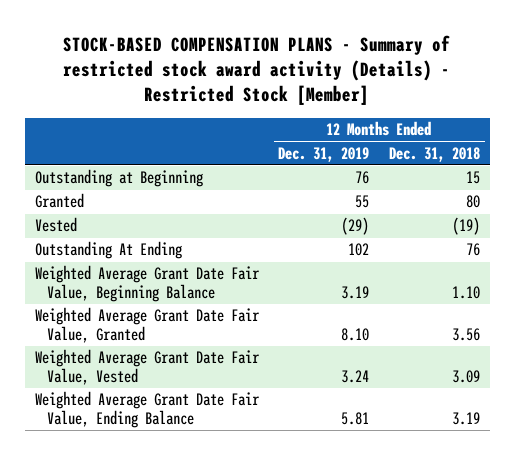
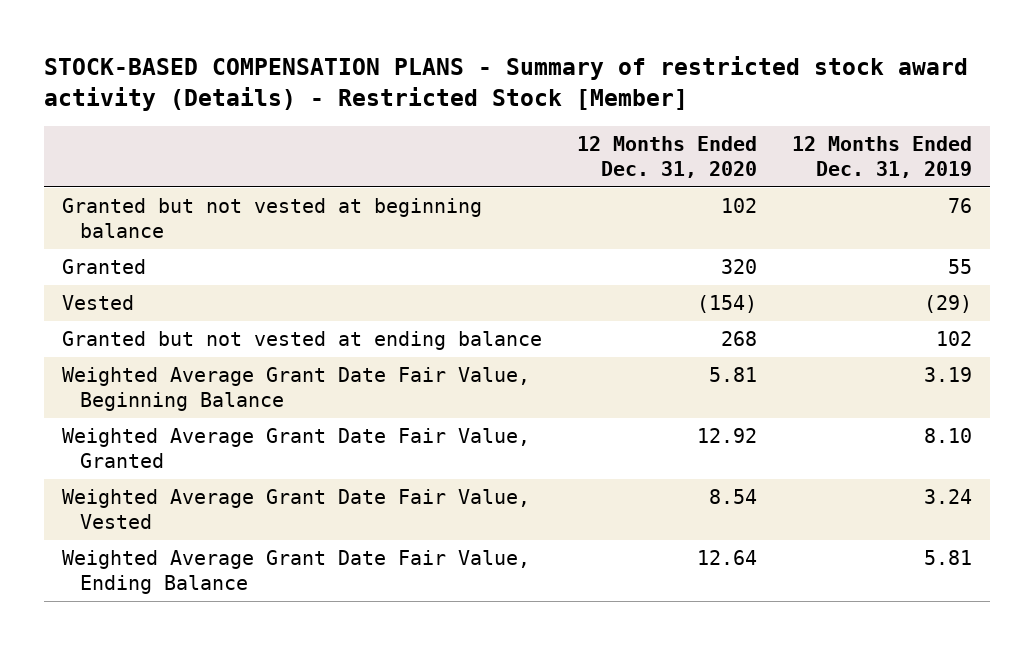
[389,146,481,162] Dec. 31, 2018 -> none
none -> [577,136,758,178] 12 Months Ended Dec. 31, 2020
[34,169,203,188] Outstanding at Beginning -> [61,198,482,239] Granted but not vested at beginning balance
[34,241,182,260] Outstanding At Ending -> [61,331,542,351] Granted but not vested at ending balance

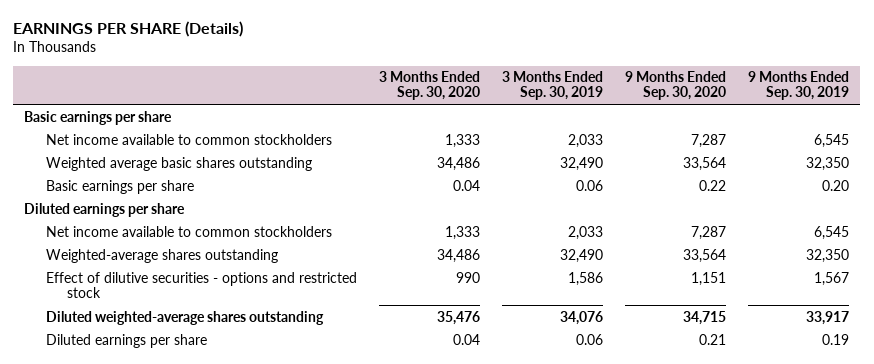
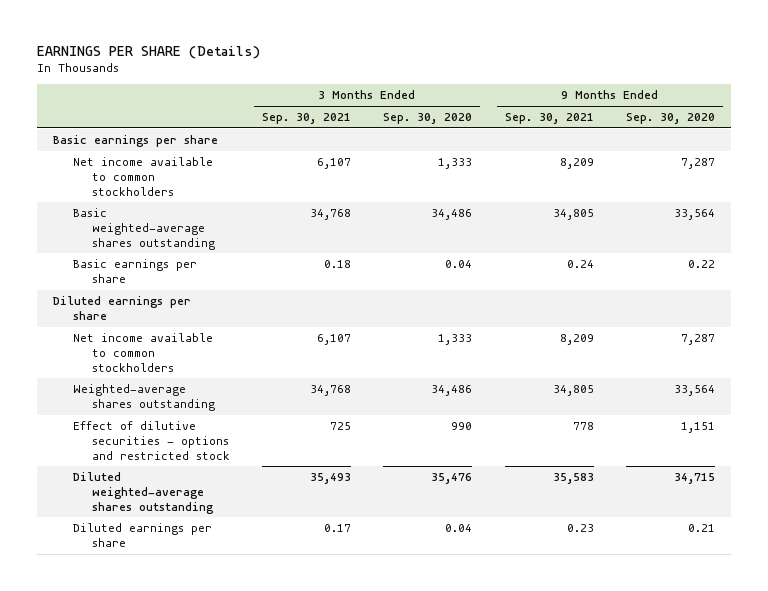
[501,71,603,101] 3 Months Ended Sep. 30, 2019 -> none
[748,71,850,101] 9 Months Ended Sep. 30, 2019 -> none
none -> [262,113,352,125] Sep. 30, 2021
none -> [504,113,594,125] Sep. 30, 2021
[45,156,312,171] Weighted average basic shares outstanding -> [72,208,215,250] Basic weighted-average shares outstanding

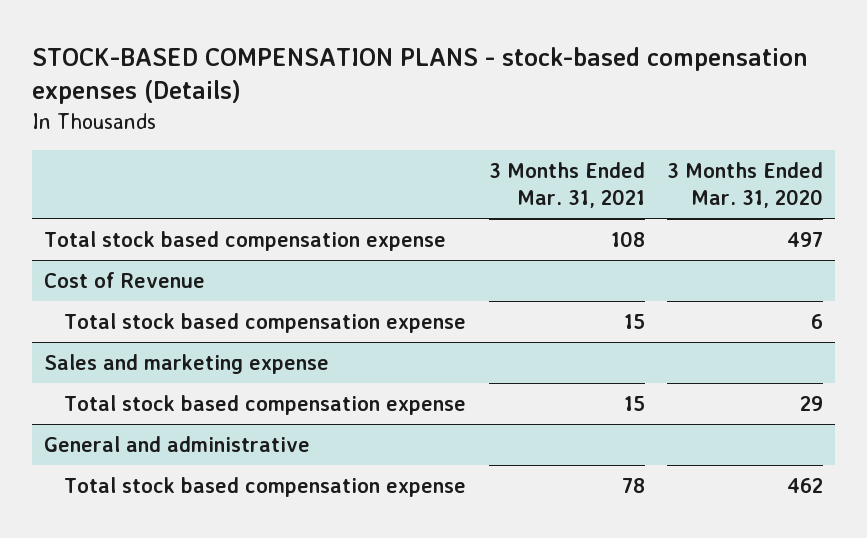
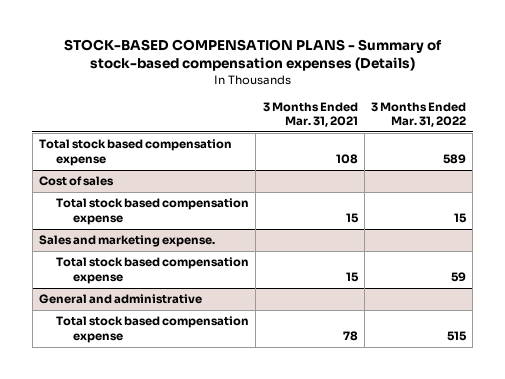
[32,46,809,105] STOCK-BASED COMPENSATION PLANS - stock-based compensation expenses (Details) -> [63,39,442,72] STOCK-BASED COMPENSATION PLANS - Summary of stock-based compensation expenses (Details)
[667,162,824,208] 3 Months Ended Mar. 31, 2020 -> none
none -> [371,101,467,127] 3 Months Ended Mar. 31, 2022
[43,271,205,288] Cost of Revenue -> [38,176,114,187] Cost of sales
[43,353,329,374] Sales and marketing expense -> [38,235,215,248] Sales and marketing expense.

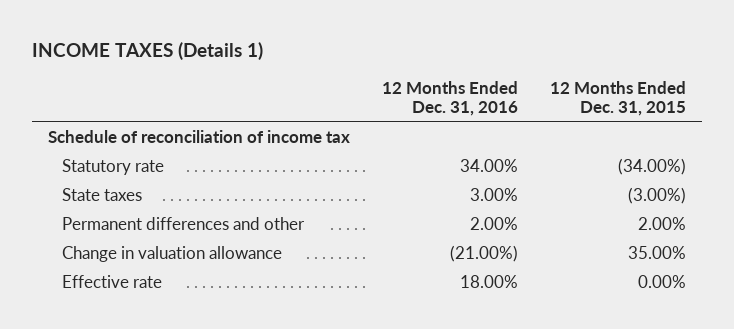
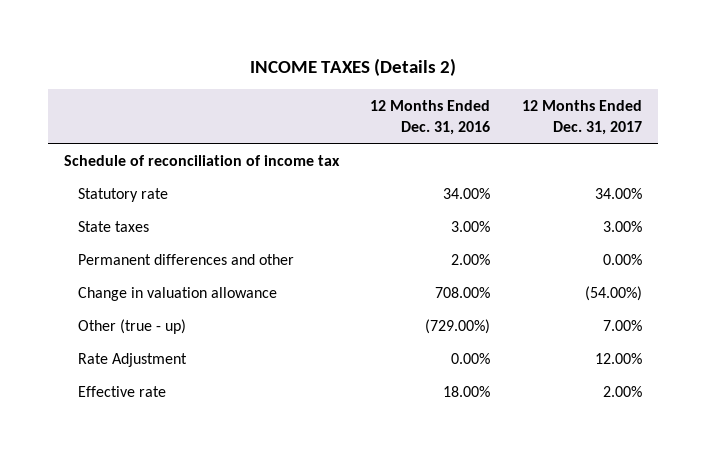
[31,42,263,61] INCOME TAXES (Details 1) -> [249,57,456,76] INCOME TAXES (Details 2)
[550,81,687,117] 12 Months Ended Dec. 31, 2015 -> none
none -> [522,100,643,136] 12 Months Ended Dec. 31, 2017
[449,245,518,263] (21.00%) -> [435,286,491,298] 708.00%
none -> [78,318,187,334] Other (true - up)
none -> [78,352,188,367] Rate Adjustment

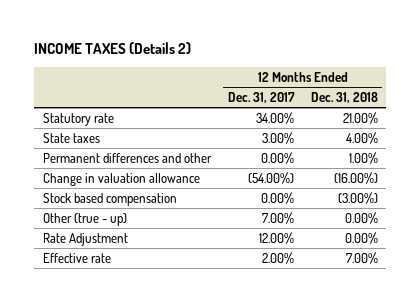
[370,100,491,136] 12 Months Ended Dec. 31, 2016 -> none
none -> [310,91,378,103] Dec. 31, 2018
[63,154,340,166] Schedule of reconciliation of income tax -> none
none -> [42,192,177,206] Stock based compensation

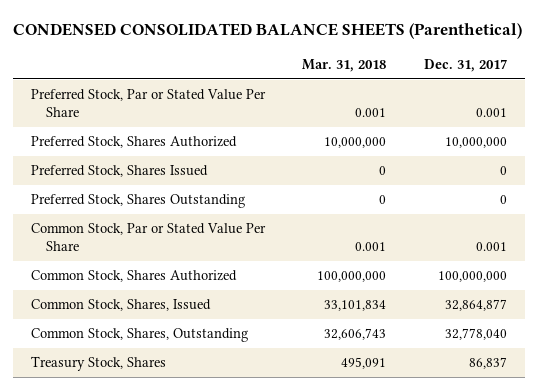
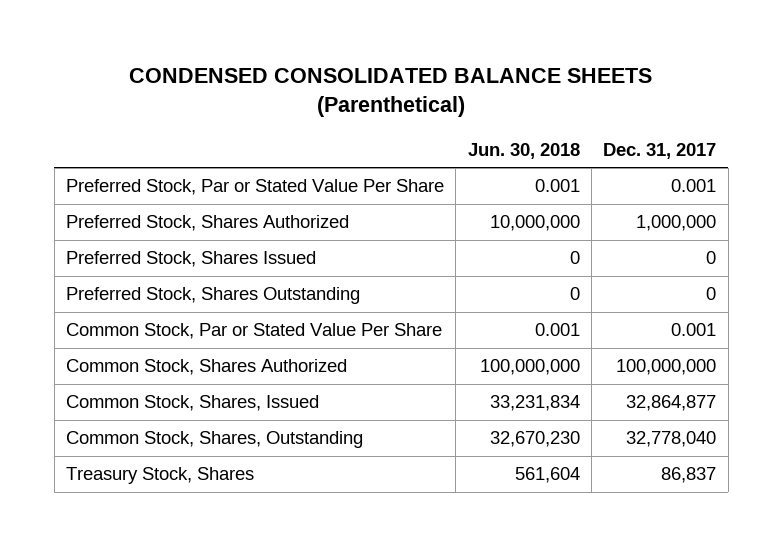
[302,59,387,73] Mar. 31, 2018 -> none
none -> [467,142,580,159] Jun. 30, 2018
[444,137,507,149] 10,000,000 -> [636,215,717,232] 1,000,000

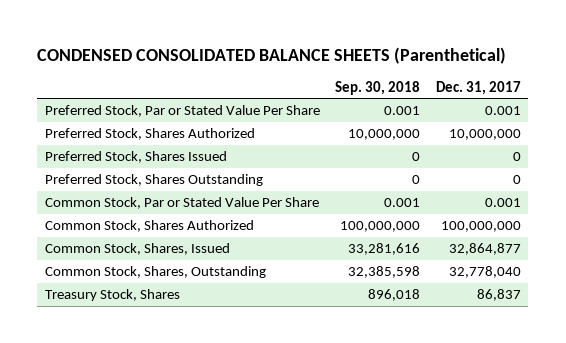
[467,142,580,159] Jun. 30, 2018 -> none
none -> [335,80,421,95] Sep. 30, 2018
[636,215,717,232] 1,000,000 -> [448,129,521,141] 10,000,000

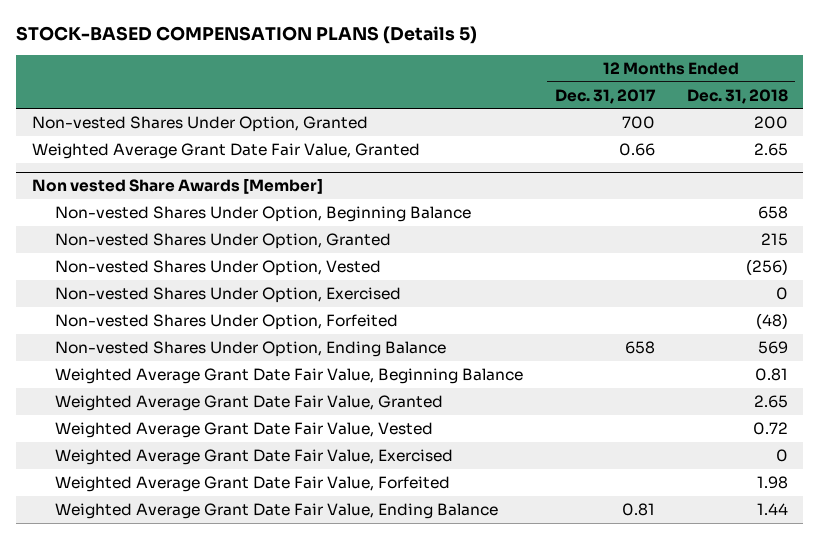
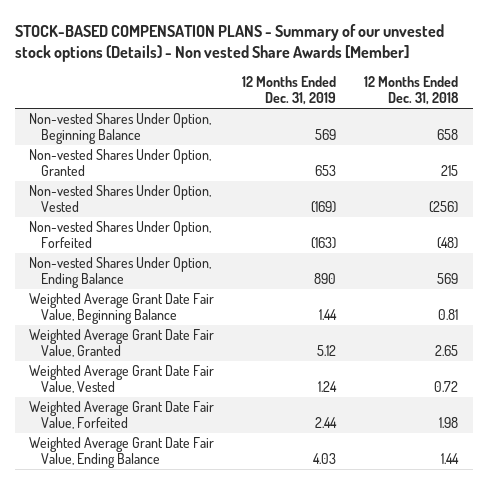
[15,25,477,44] STOCK-BASED COMPENSATION PLANS (Details 5) -> [15,23,445,63] STOCK-BASED COMPENSATION PLANS - Summary of our unvested stock options (Details) - Non vested Share Awards [Member]
[554,88,656,104] Dec. 31, 2017 -> none
none -> [242,76,337,106] 12 Months Ended Dec. 31, 2019
[31,115,368,132] Non-vested Shares Under Option, Granted -> none
[31,142,420,159] Weighted Average Grant Date Fair Value, Granted -> none
[31,178,323,195] Non vested Share Awards [Member] -> none
[55,286,402,303] Non-vested Shares Under Option, Exercised -> none
[55,448,454,465] Weighted Average Grant Date Fair Value, Exercised -> none

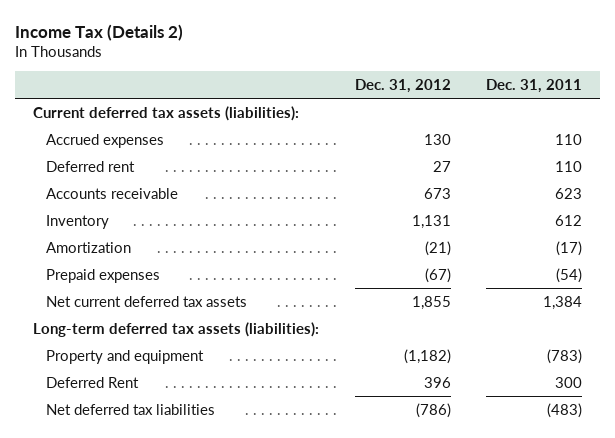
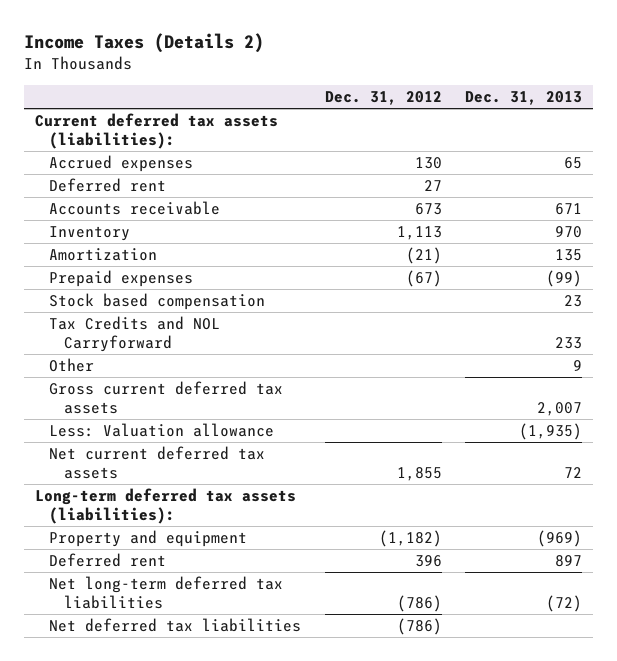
[15,23,184,41] Income Tax (Details 2) -> [23,33,264,54] Income Taxes (Details 2)
[485,79,582,94] Dec. 31, 2011 -> none
none -> [464,91,582,106] Dec. 31, 2013
[411,214,451,229] 1,131 -> [396,226,442,241] 1,113
none -> [49,293,266,311] Stock based compensation
none -> [49,316,221,353] Tax Credits and NOL Carryforward
none -> [49,358,95,373] Other
none -> [49,381,284,415] Gross current deferred tax assets
none -> [49,423,275,438] Less: Valuation allowance
[46,376,140,388] Deferred Rent -> [49,553,167,568] Deferred rent
none -> [49,576,284,610] Net long-term deferred tax liabilities

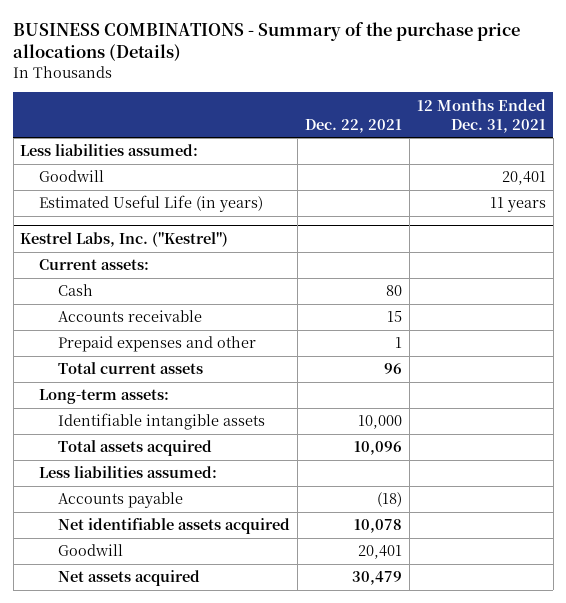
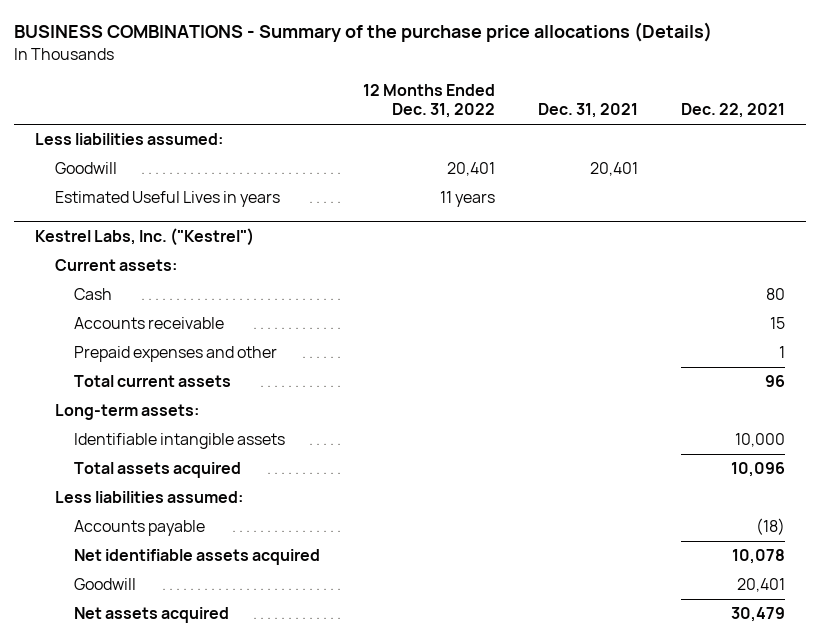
[416,98,546,133] 12 Months Ended Dec. 31, 2021 -> none
none -> [362,83,495,119] 12 Months Ended Dec. 31, 2022
none -> [537,103,638,119] Dec. 31, 2021
[39,195,264,213] Estimated Useful Life (in years) -> [54,191,280,208] Estimated Useful Lives in years

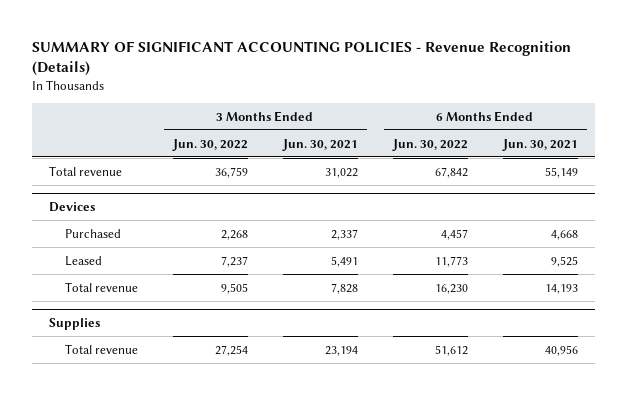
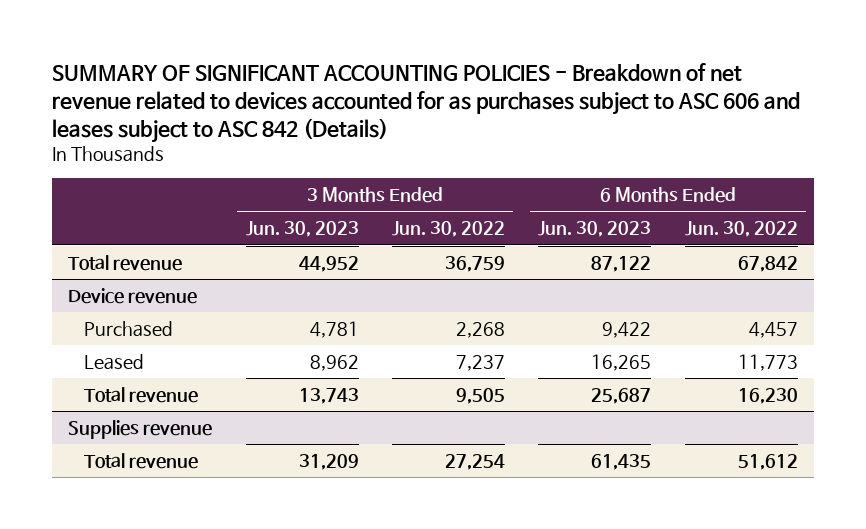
[31,41,571,77] SUMMARY OF SIGNIFICANT ACCOUNTING POLICIES - Revenue Recognition (Details) -> [51,62,800,143] SUMMARY OF SIGNIFICANT ACCOUNTING POLICIES - Breakdown of net revenue related to devices accounted for as purchases subject to ASC 606 and leases subject to ASC 842 (Details)
[281,138,358,151] Jun. 30, 2021 -> none
[501,138,578,151] Jun. 30, 2021 -> none
none -> [245,221,359,238] Jun. 30, 2023
none -> [538,221,652,238] Jun. 30, 2023
[49,202,96,213] Devices -> [68,288,198,305] Device revenue
[49,318,101,331] Supplies -> [68,420,213,440] Supplies revenue

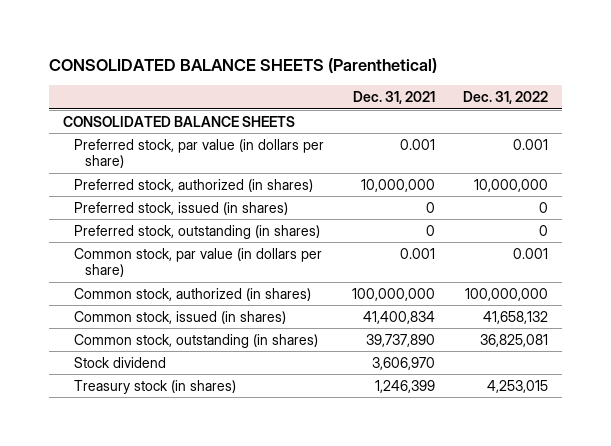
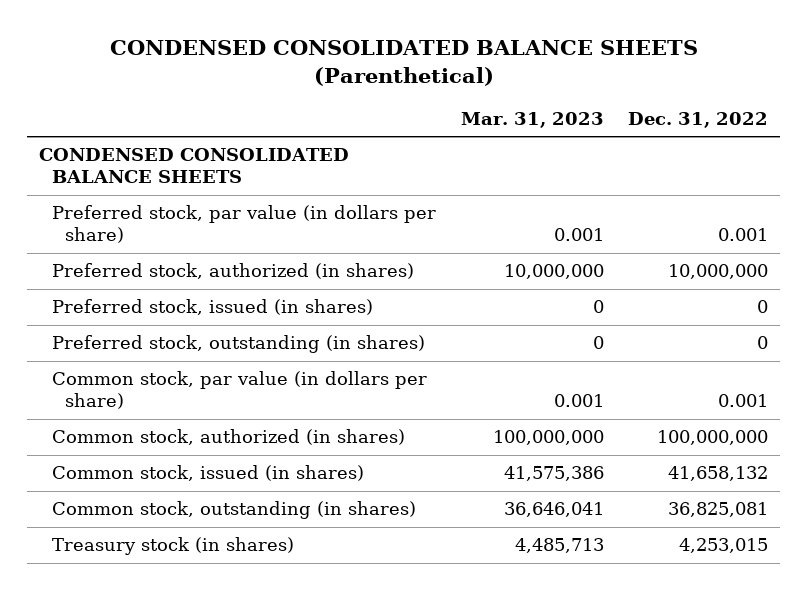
[49,58,438,74] CONSOLIDATED BALANCE SHEETS (Parenthetical) -> [109,40,698,86] CONDENSED CONSOLIDATED BALANCE SHEETS (Parenthetical)
[352,91,435,105] Dec. 31, 2021 -> none
none -> [460,112,604,129] Mar. 31, 2023
[63,115,296,127] CONSOLIDATED BALANCE SHEETS -> [39,148,350,184] CONDENSED CONSOLIDATED BALANCE SHEETS
[73,356,166,368] Stock dividend -> none

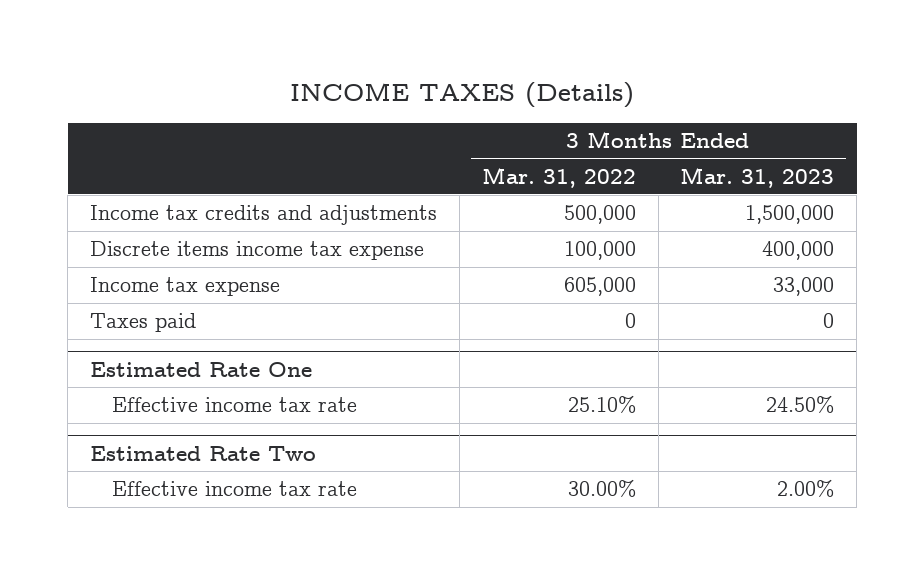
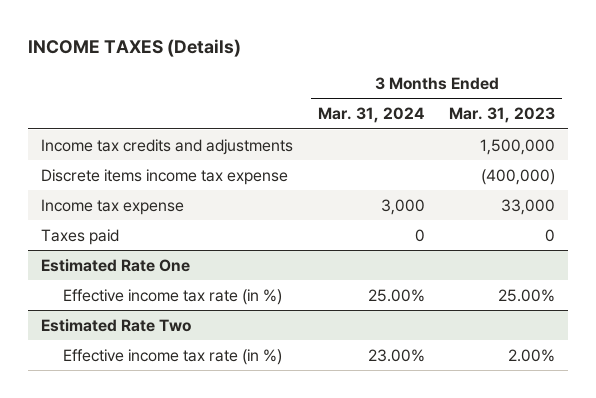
[481,166,636,188] Mar. 31, 2022 -> none
none -> [317,107,425,124] Mar. 31, 2024
[762,241,835,261] 400,000 -> [481,168,556,185] (400,000)
[112,397,358,413] Effective income tax rate -> [63,288,283,305] Effective income tax rate (in %)
[766,395,835,414] 24.50% -> [498,288,556,302] 25.00%
[112,481,358,497] Effective income tax rate -> [63,348,283,365] Effective income tax rate (in %)

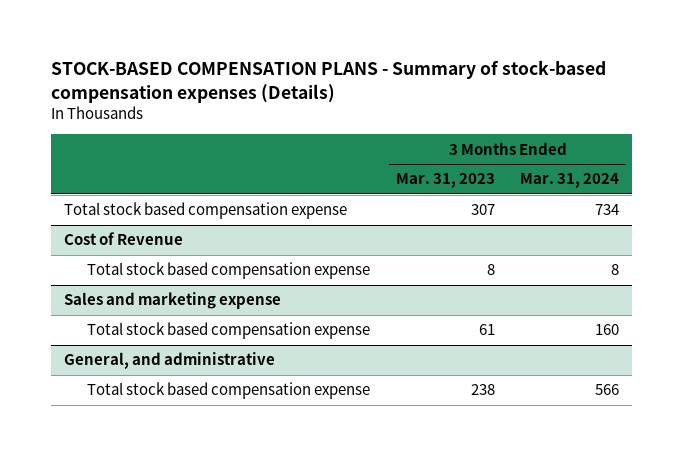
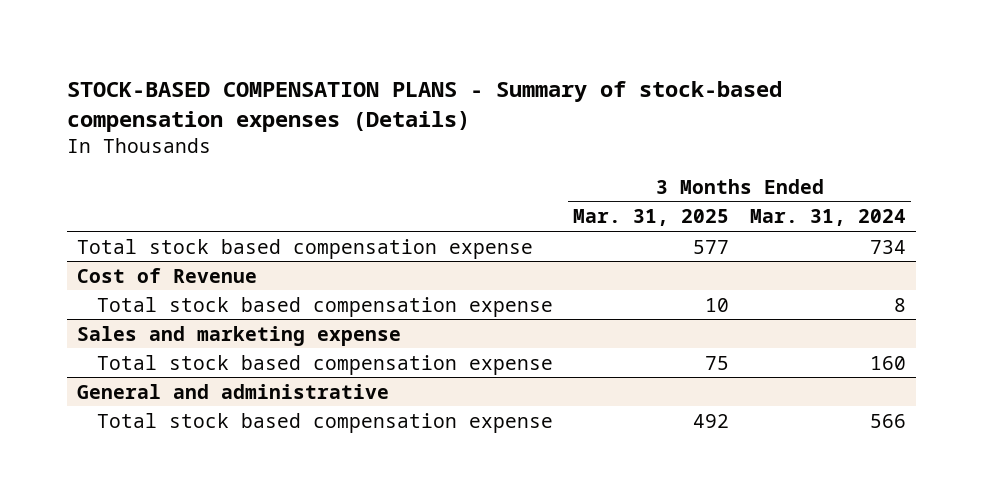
[395,173,495,189] Mar. 31, 2023 -> none
none -> [573,209,730,227] Mar. 31, 2025
[64,352,276,370] General, and administrative -> [77,383,390,399] General and administrative

